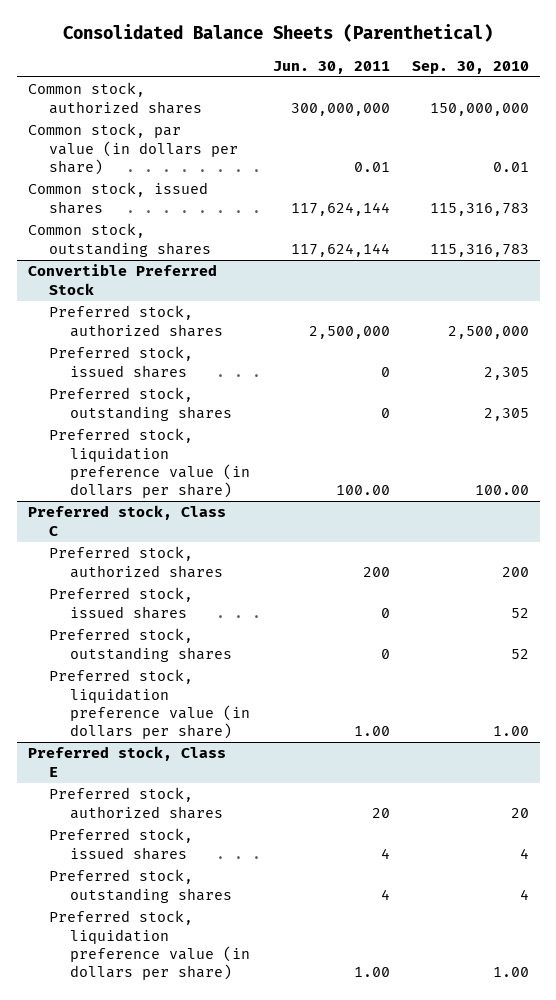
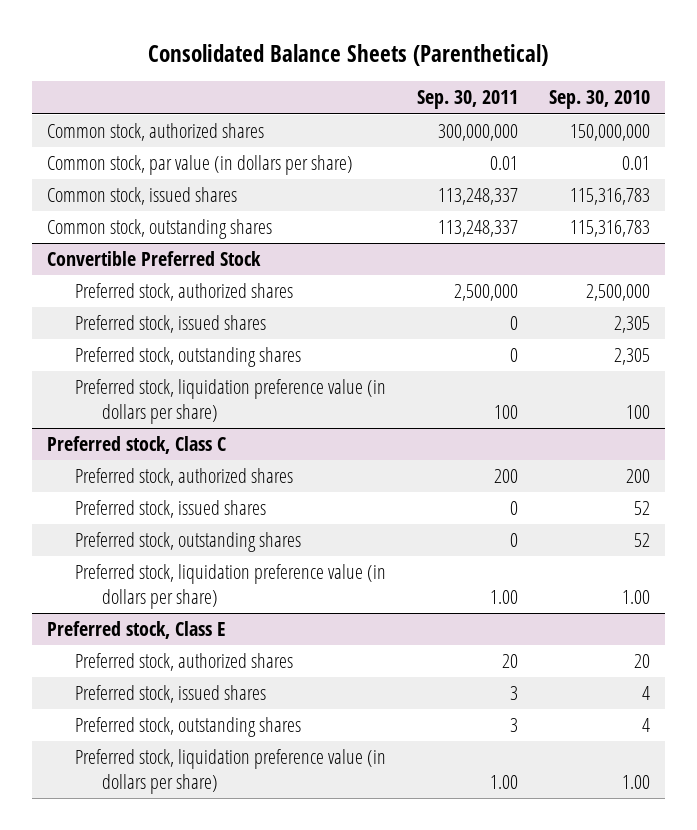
[272,60,390,74] Jun. 30, 2011 -> none
none -> [416,90,518,110] Sep. 30, 2011
[474,484,529,495] 100.00 -> [625,405,650,420] 100

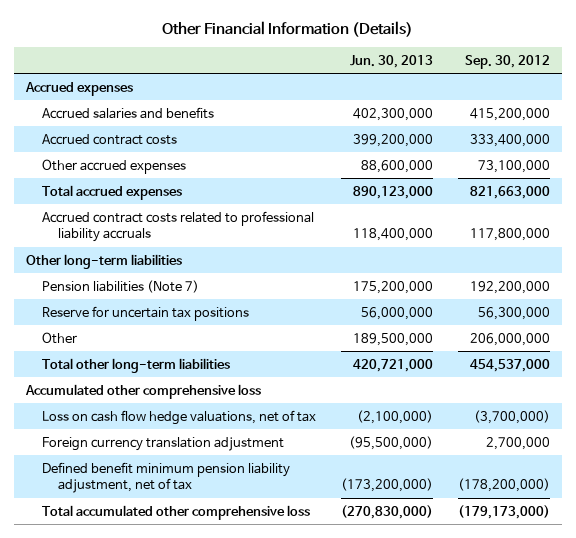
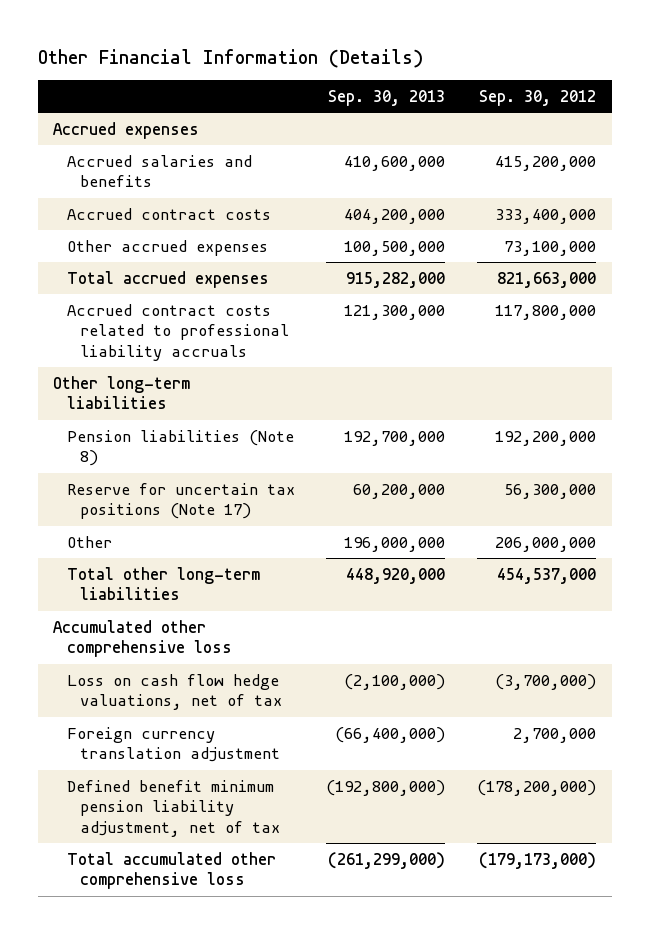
[350,54,434,68] Jun. 30, 2013 -> none
none -> [328,90,446,107] Sep. 30, 2013
[42,279,200,293] Pension liabilities (Note 7) -> [66,429,294,467] Pension liabilities (Note 8)
[42,305,250,321] Reserve for uncertain tax positions -> [66,482,295,520] Reserve for uncertain tax positions (Note 17)

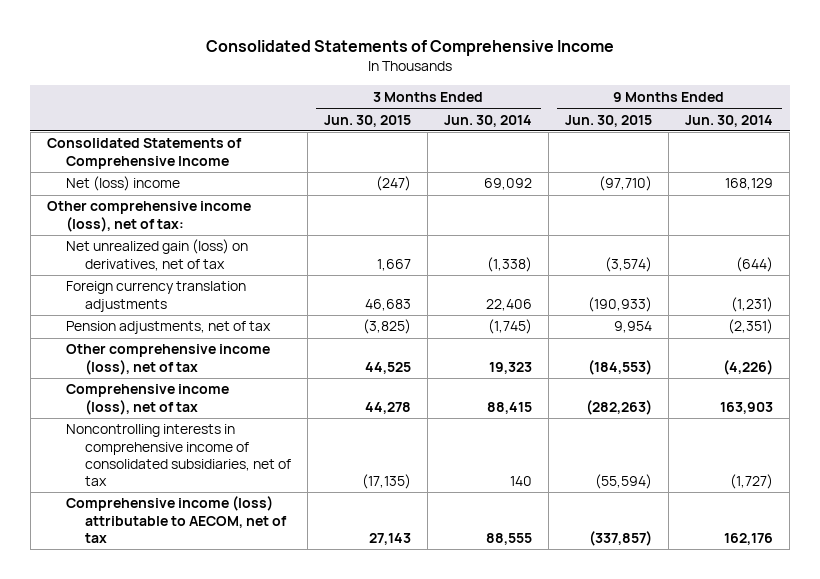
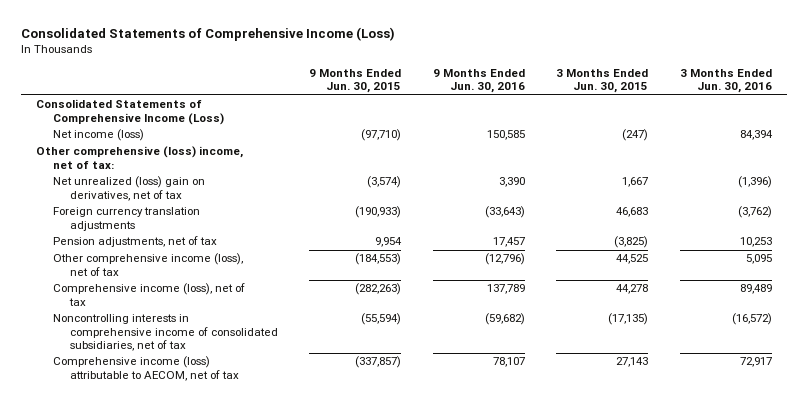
[206,40,615,57] Consolidated Statements of Comprehensive Income -> [20,27,395,42] Consolidated Statements of Comprehensive Income (Loss)
[444,114,533,127] Jun. 30, 2014 -> none
[685,114,774,127] Jun. 30, 2014 -> none
none -> [432,68,525,94] 9 Months Ended Jun. 30, 2016
none -> [679,68,772,94] 3 Months Ended Jun. 30, 2016
[46,138,242,169] Consolidated Statements of Comprehensive Income -> [36,99,225,125] Consolidated Statements of Comprehensive Income (Loss)
[66,176,181,192] Net (loss) income -> [53,129,145,142] Net income (loss)
[46,201,251,232] Other comprehensive income (loss), net of tax: -> [36,146,244,169] Other comprehensive (loss) income, net of tax:
[66,239,249,271] Net unrealized gain (loss) on derivatives, net of tax -> [53,176,206,201] Net unrealized (loss) gain on derivatives, net of tax

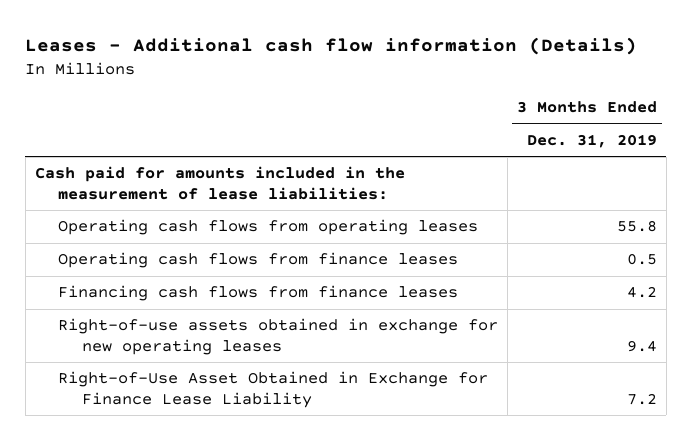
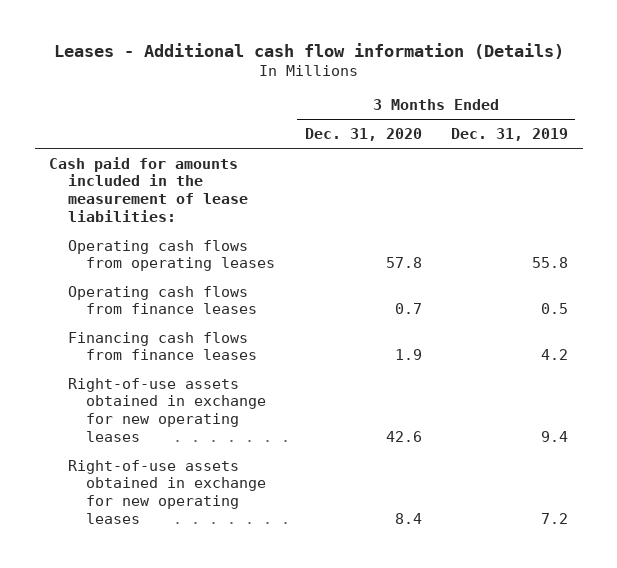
none -> [304,128,422,142] Dec. 31, 2020
[58,371,489,408] Right-of-Use Asset Obtained in Exchange for Finance Lease Liability -> [67,459,267,524] Right-of-use assets obtained in exchange for new operating leases

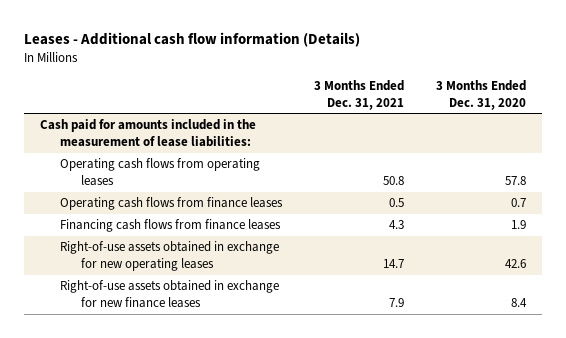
[451,128,569,142] Dec. 31, 2019 -> none
none -> [314,80,405,110] 3 Months Ended Dec. 31, 2021
[67,459,267,524] Right-of-use assets obtained in exchange for new operating leases -> [60,280,280,308] Right-of-use assets obtained in exchange for new finance leases

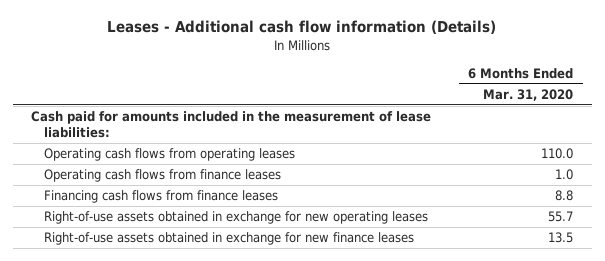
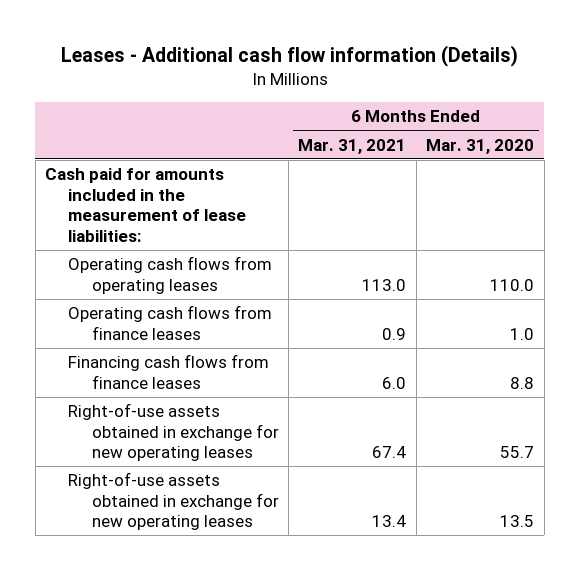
none -> [298,138,407,154] Mar. 31, 2021
[43,232,414,246] Right-of-use assets obtained in exchange for new finance leases -> [68,472,279,531] Right-of-use assets obtained in exchange for new operating leases

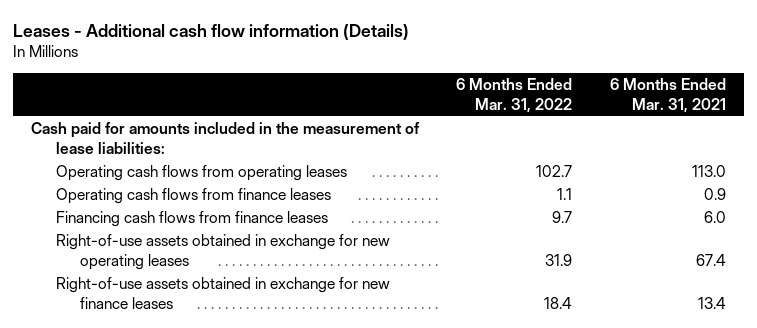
[426,138,535,154] Mar. 31, 2020 -> none
none -> [456,78,573,113] 6 Months Ended Mar. 31, 2022
[68,472,279,531] Right-of-use assets obtained in exchange for new operating leases -> [55,277,390,309] Right-of-use assets obtained in exchange for new finance leases

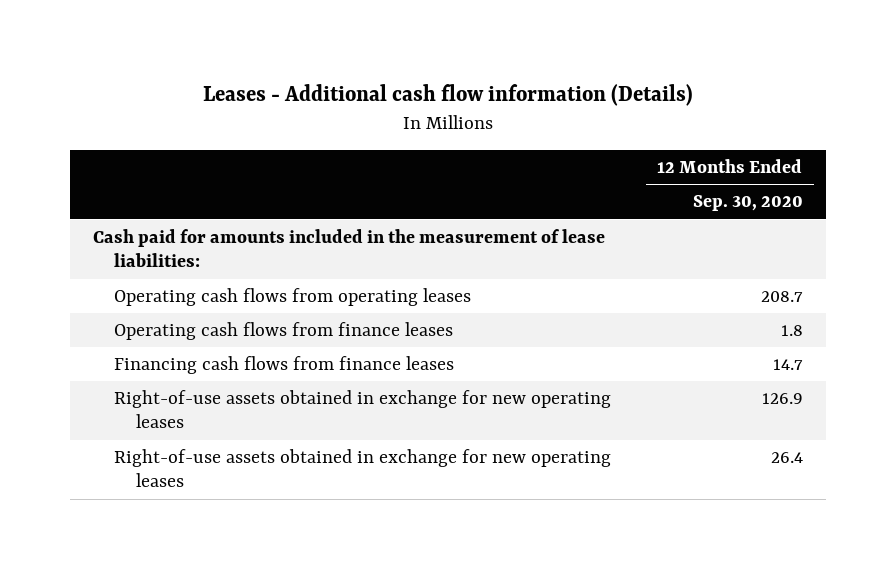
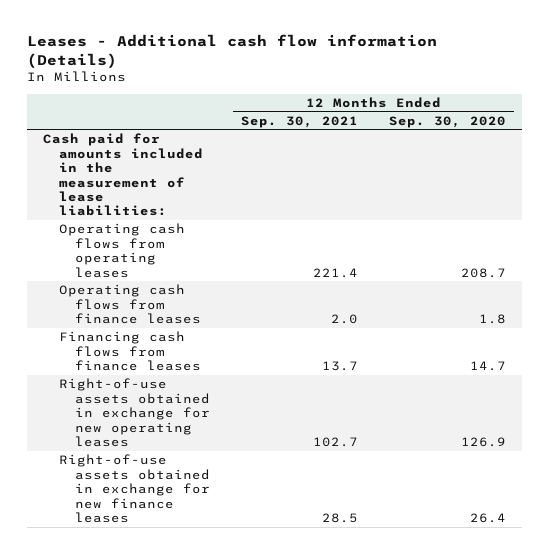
none -> [241,115,359,128] Sep. 30, 2021
[114,449,612,488] Right-of-use assets obtained in exchange for new operating leases -> [58,454,210,524] Right-of-use assets obtained in exchange for new finance leases

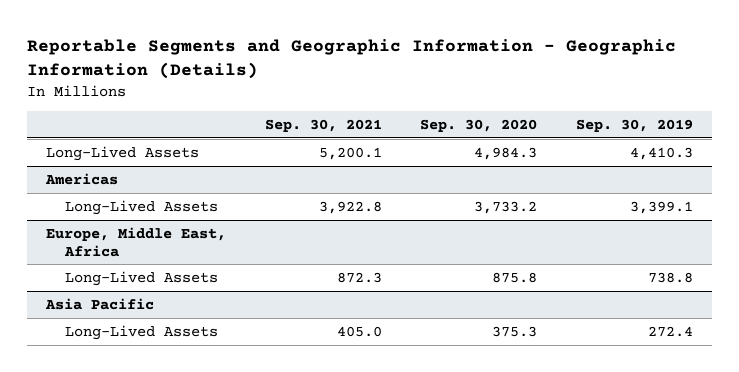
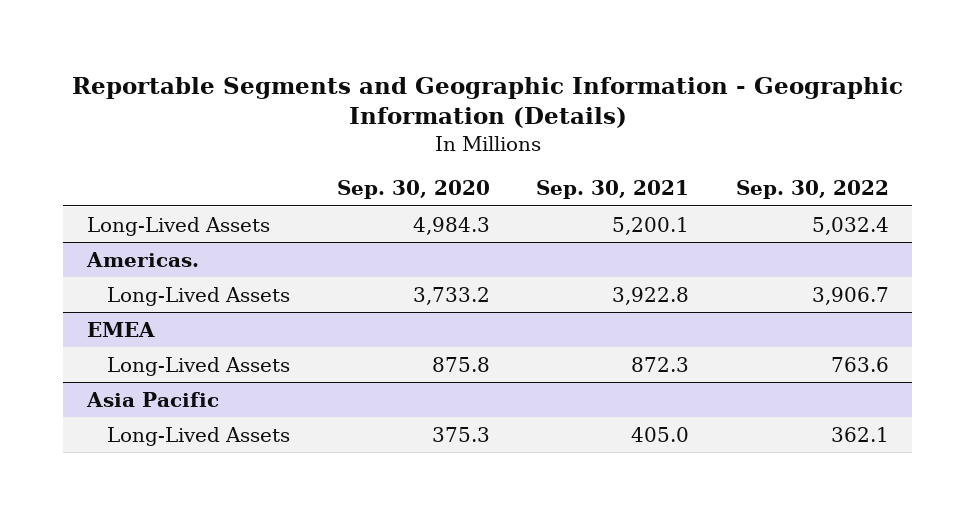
[575,118,693,132] Sep. 30, 2019 -> none
none -> [736,180,890,200] Sep. 30, 2022
[45,172,119,185] Americas -> [85,251,199,267] Americas.
[46,226,227,257] Europe, Middle East, Africa -> [86,321,155,337] EMEA

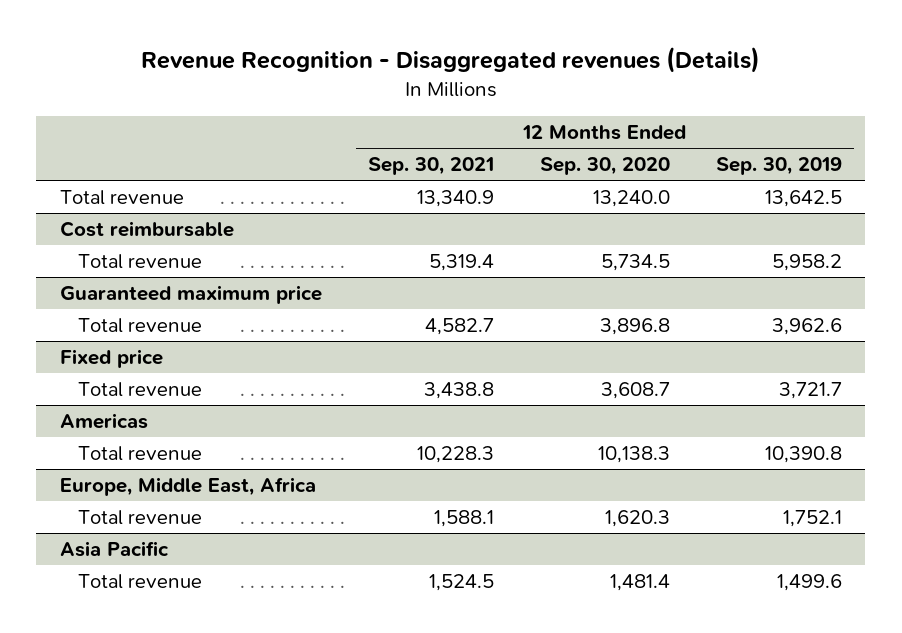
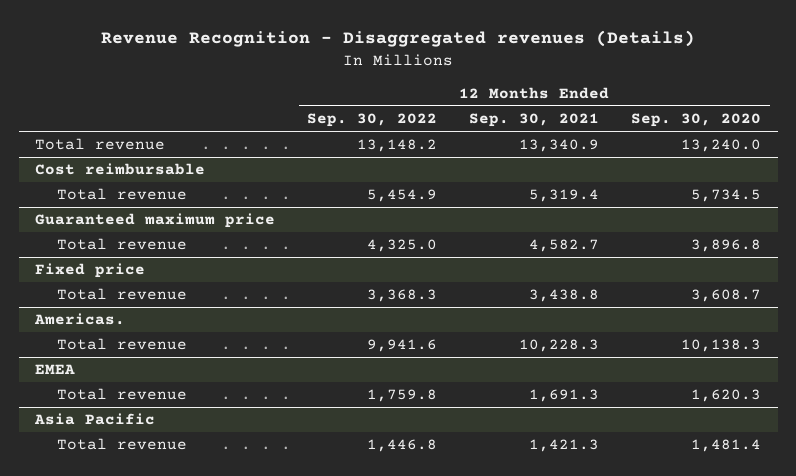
[716,157,843,176] Sep. 30, 2019 -> none
none -> [307,113,438,128] Sep. 30, 2022
[59,412,148,429] Americas -> [33,313,125,326] Americas.
[59,476,316,496] Europe, Middle East, Africa -> [34,364,75,375] EMEA
[433,509,494,527] 1,588.1 -> [529,389,600,403] 1,691.3
[428,573,494,591] 1,524.5 -> [529,439,600,453] 1,421.3

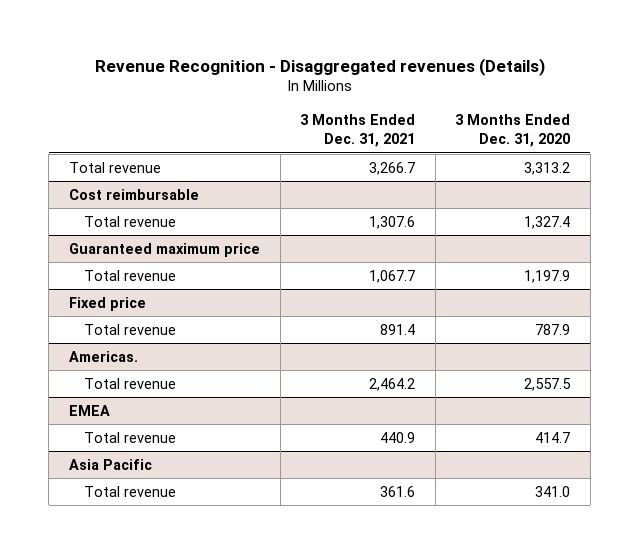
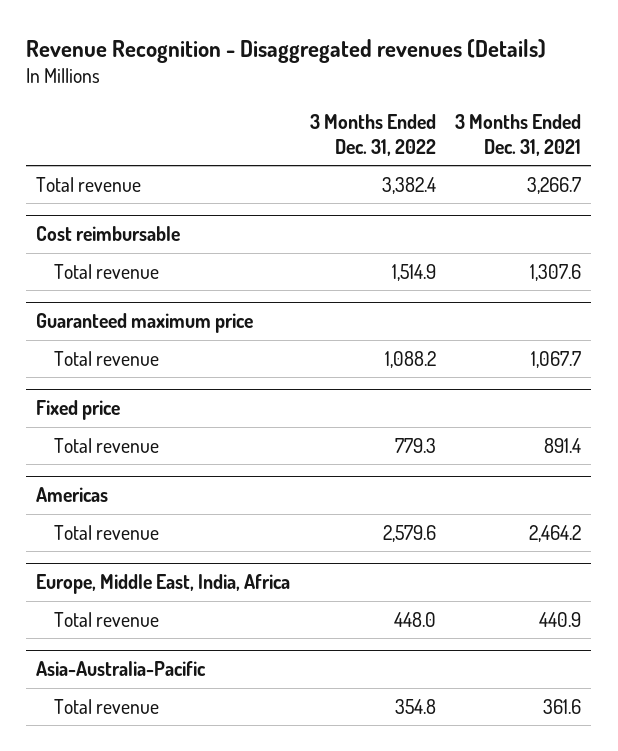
[455,114,571,148] 3 Months Ended Dec. 31, 2020 -> none
none -> [309,113,436,156] 3 Months Ended Dec. 31, 2022
[68,350,138,362] Americas. -> [36,487,109,503] Americas
[68,404,110,416] EMEA -> [36,574,291,595] Europe, Middle East, India, Africa
[68,458,152,470] Asia Pacific -> [36,661,207,677] Asia-Australia-Pacific

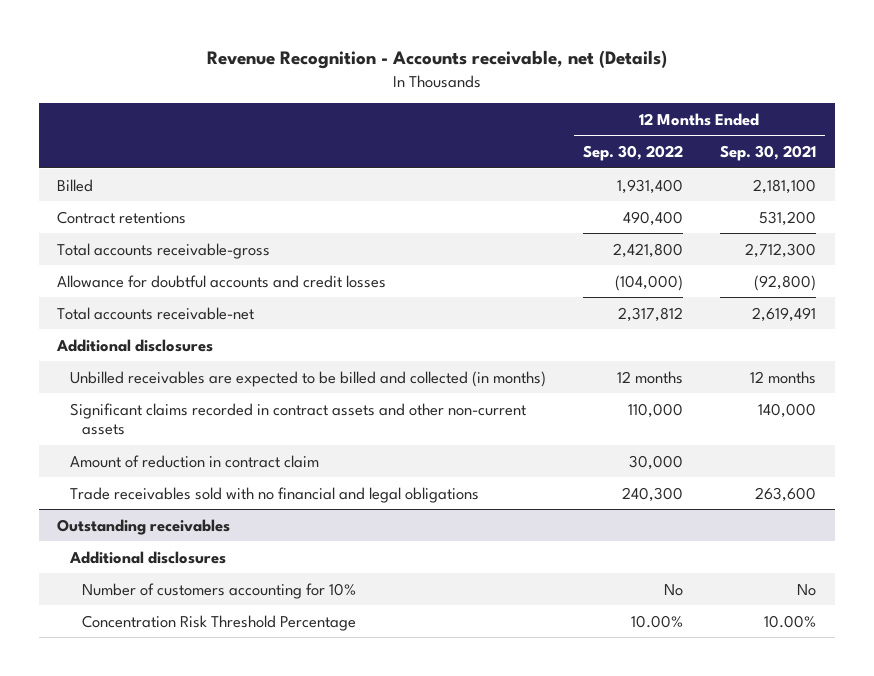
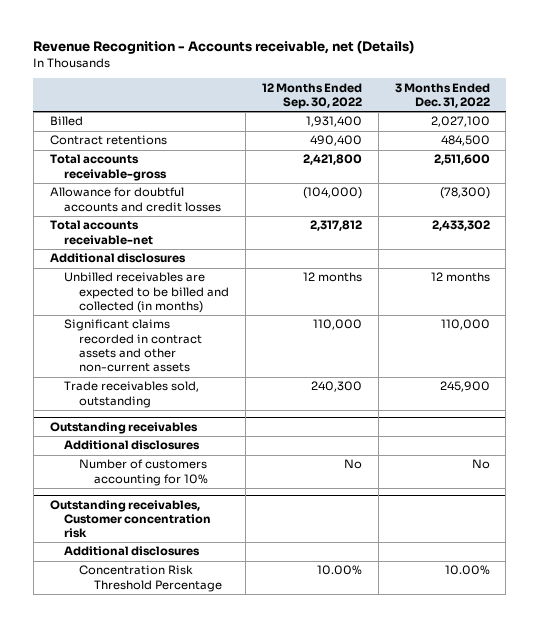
[720,144,817,161] Sep. 30, 2021 -> none
none -> [394,82,490,108] 3 Months Ended Dec. 31, 2022
[69,454,319,468] Amount of reduction in contract claim -> none
[69,486,479,503] Trade receivables sold with no financial and legal obligations -> [64,381,200,408] Trade receivables sold, outstanding
none -> [49,499,212,539] Outstanding receivables, Customer concentration risk
none -> [64,546,201,557] Additional disclosures

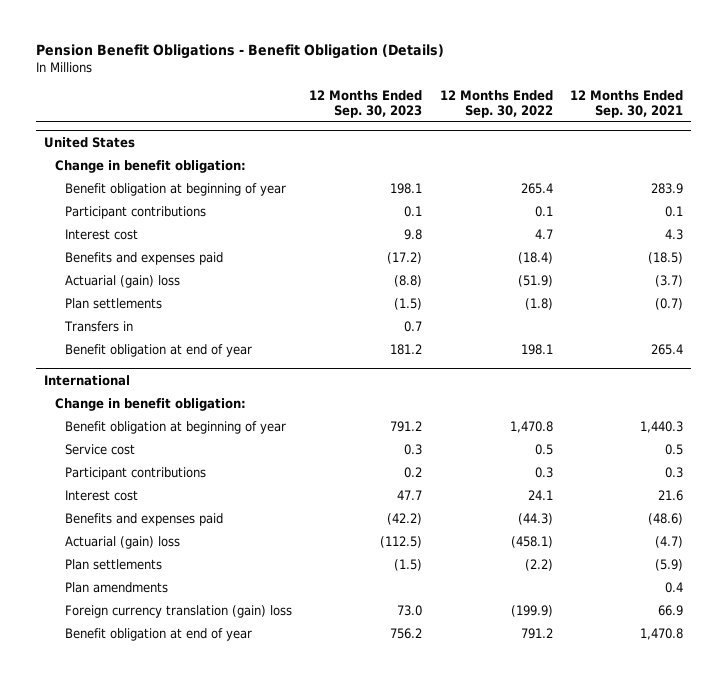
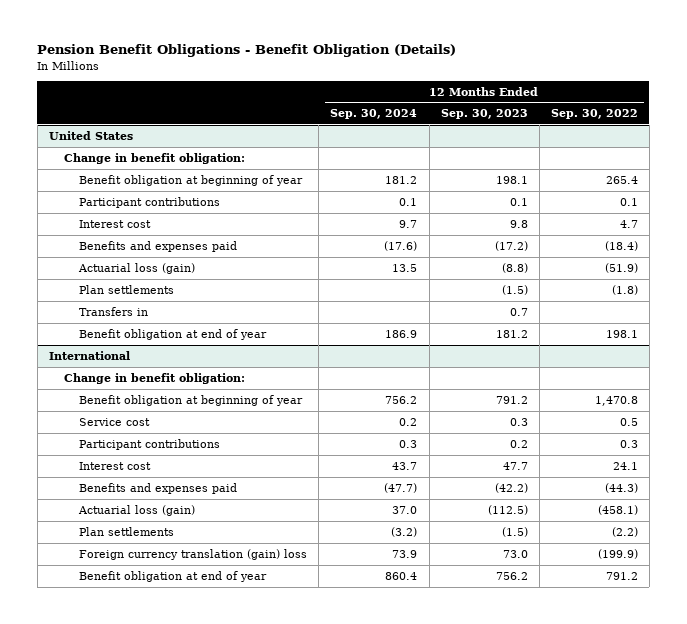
[569,89,683,118] 12 Months Ended Sep. 30, 2021 -> none
none -> [330,109,418,120] Sep. 30, 2024
[65,275,181,289] Actuarial (gain) loss -> [78,262,196,274] Actuarial loss (gain)
[65,536,181,550] Actuarial (gain) loss -> [78,504,196,516] Actuarial loss (gain)
[65,582,169,594] Plan amendments -> none

